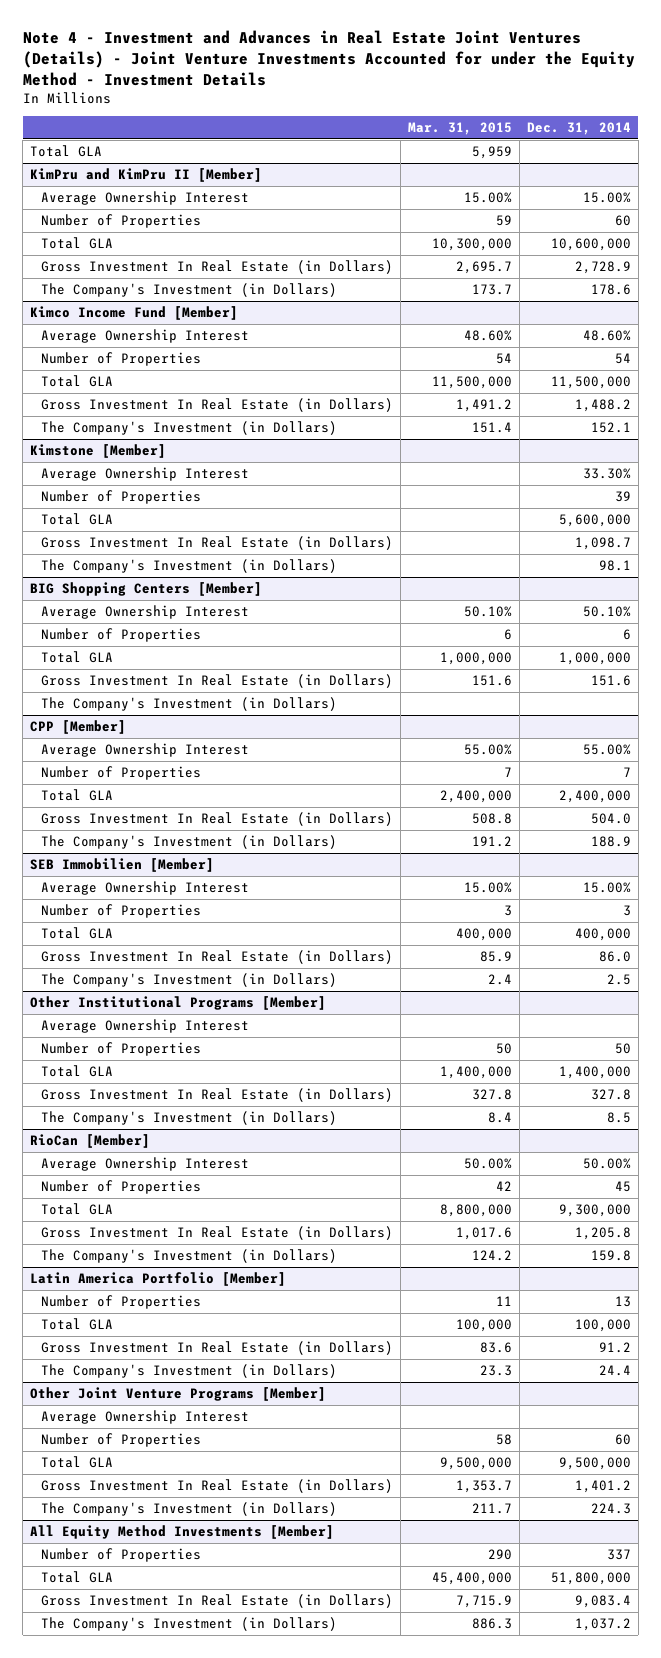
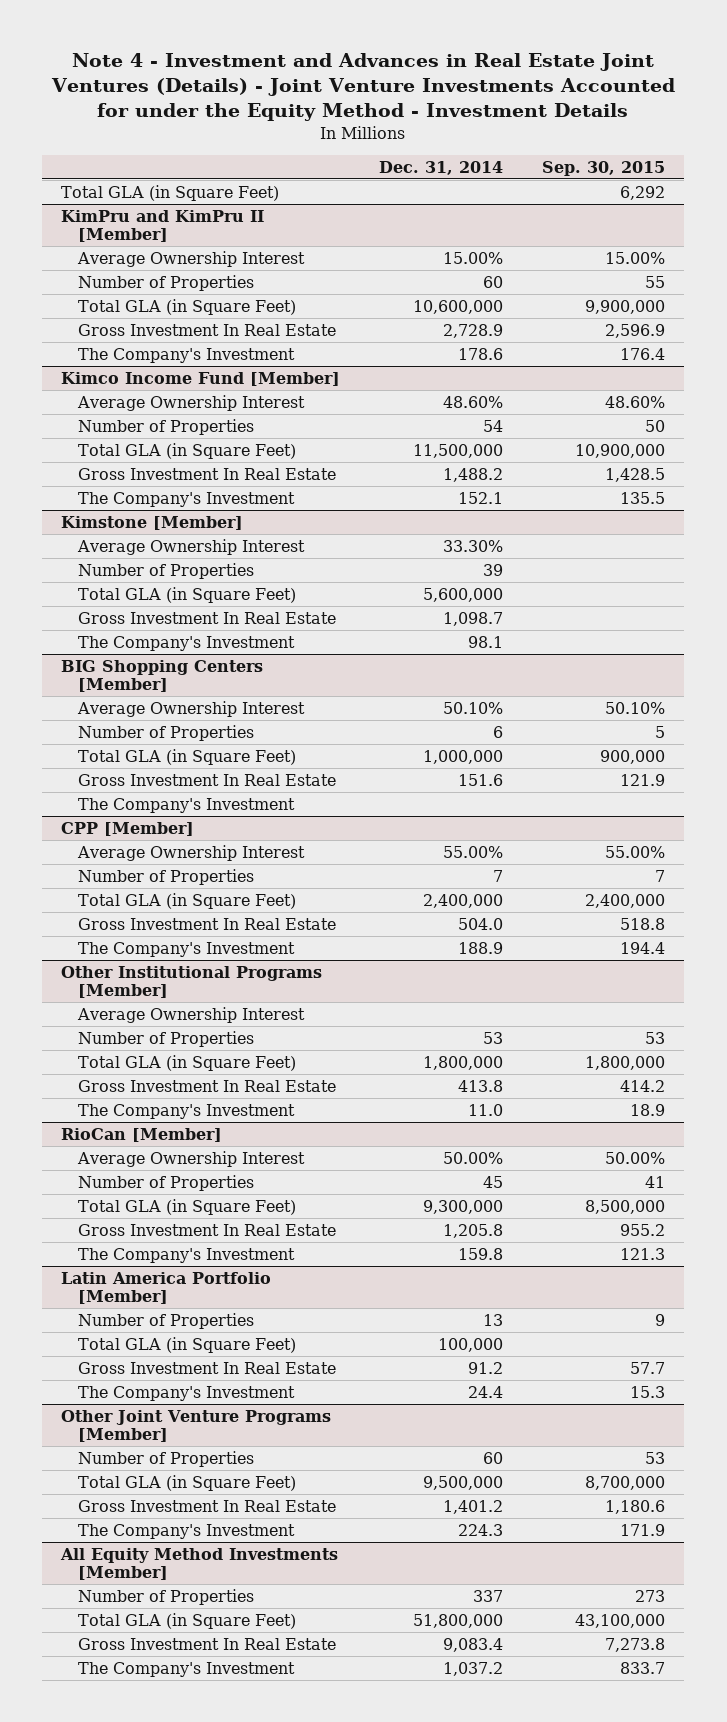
[407,122,512,136] Mar. 31, 2015 -> none
none -> [542,160,666,176] Sep. 30, 2015
[29,145,102,158] Total GLA -> [61,184,280,201] Total GLA (in Square Feet)
[41,237,114,250] Total GLA -> [77,298,296,315] Total GLA (in Square Feet)
[41,260,394,275] Gross Investment In Real Estate (in Dollars) -> [77,323,336,336] Gross Investment In Real Estate
[41,283,338,298] The Company's Investment (in Dollars) -> [77,347,295,363] The Company's Investment
[41,375,114,388] Total GLA -> [77,442,296,459] Total GLA (in Square Feet)
[41,398,394,413] Gross Investment In Real Estate (in Dollars) -> [77,467,336,480] Gross Investment In Real Estate
[41,421,338,436] The Company's Investment (in Dollars) -> [77,491,295,507] The Company's Investment
[41,513,114,526] Total GLA -> [77,586,296,603] Total GLA (in Square Feet)
[41,536,394,551] Gross Investment In Real Estate (in Dollars) -> [77,611,336,624] Gross Investment In Real Estate
[41,559,338,574] The Company's Investment (in Dollars) -> [77,635,295,651] The Company's Investment
[41,651,114,664] Total GLA -> [77,748,296,765] Total GLA (in Square Feet)
[41,674,394,689] Gross Investment In Real Estate (in Dollars) -> [77,773,336,786] Gross Investment In Real Estate
[41,697,338,712] The Company's Investment (in Dollars) -> [77,797,295,813] The Company's Investment
[29,858,214,873] SEB Immobilien [Member] -> none
[41,881,250,896] Average Ownership Interest -> none
[41,904,202,919] Number of Properties -> none
[41,927,114,940] Total GLA -> none
[41,950,394,965] Gross Investment In Real Estate (in Dollars) -> none
[41,973,338,988] The Company's Investment (in Dollars) -> none
[41,789,114,802] Total GLA -> [77,892,296,909] Total GLA (in Square Feet)
[41,812,394,827] Gross Investment In Real Estate (in Dollars) -> [77,917,336,930] Gross Investment In Real Estate
[41,835,338,850] The Company's Investment (in Dollars) -> [77,941,295,957] The Company's Investment
[614,1043,631,1055] 50 -> [483,1031,504,1044] 53
[41,1065,114,1078] Total GLA -> [77,1054,296,1071] Total GLA (in Square Feet)
[558,1066,631,1080] 1,400,000 -> [423,1055,504,1070] 1,800,000
[41,1088,394,1103] Gross Investment In Real Estate (in Dollars) -> [77,1079,336,1092] Gross Investment In Real Estate
[590,1089,631,1101] 327.8 -> [458,1079,504,1092] 413.8
[41,1111,338,1126] The Company's Investment (in Dollars) -> [77,1103,295,1119] The Company's Investment
[606,1112,631,1124] 8.5 -> [468,1103,504,1116] 11.0
[41,1203,114,1216] Total GLA -> [77,1198,296,1215] Total GLA (in Square Feet)
[41,1226,394,1241] Gross Investment In Real Estate (in Dollars) -> [77,1223,336,1236] Gross Investment In Real Estate
[41,1249,338,1264] The Company's Investment (in Dollars) -> [77,1247,295,1263] The Company's Investment
[41,1318,114,1331] Total GLA -> [77,1336,296,1353] Total GLA (in Square Feet)
[41,1341,394,1356] Gross Investment In Real Estate (in Dollars) -> [77,1361,336,1374] Gross Investment In Real Estate
[41,1364,338,1379] The Company's Investment (in Dollars) -> [77,1385,295,1401] The Company's Investment
[41,1410,250,1425] Average Ownership Interest -> none
[41,1456,114,1469] Total GLA -> [77,1474,296,1491] Total GLA (in Square Feet)
[41,1479,394,1494] Gross Investment In Real Estate (in Dollars) -> [77,1499,336,1512] Gross Investment In Real Estate
[41,1502,338,1517] The Company's Investment (in Dollars) -> [77,1523,295,1539] The Company's Investment
[41,1571,114,1584] Total GLA -> [77,1612,296,1629] Total GLA (in Square Feet)
[41,1594,394,1609] Gross Investment In Real Estate (in Dollars) -> [77,1637,336,1650] Gross Investment In Real Estate
[41,1617,338,1632] The Company's Investment (in Dollars) -> [77,1661,295,1677] The Company's Investment

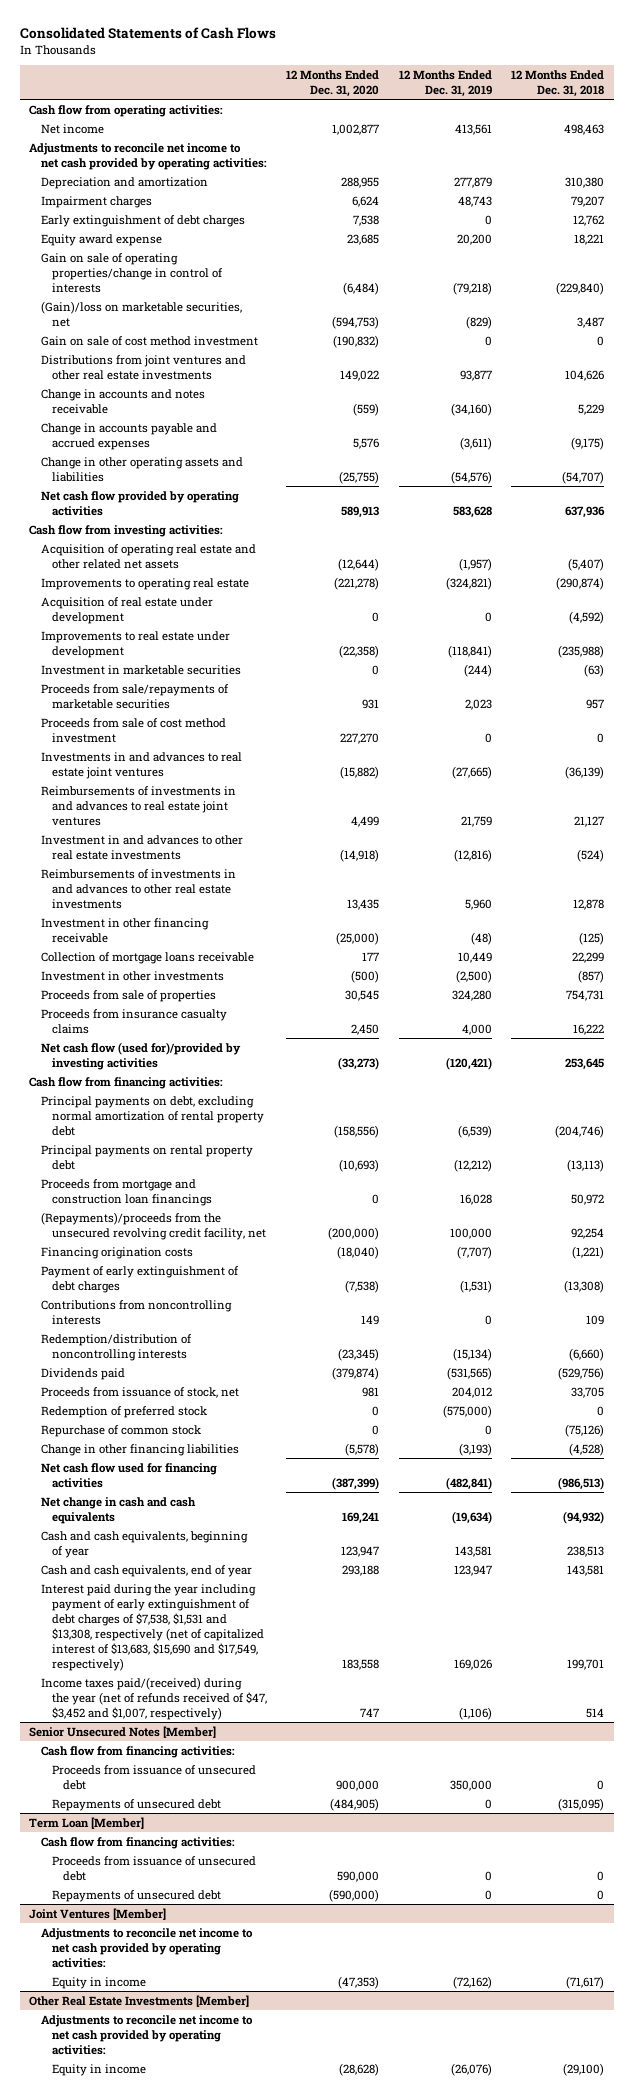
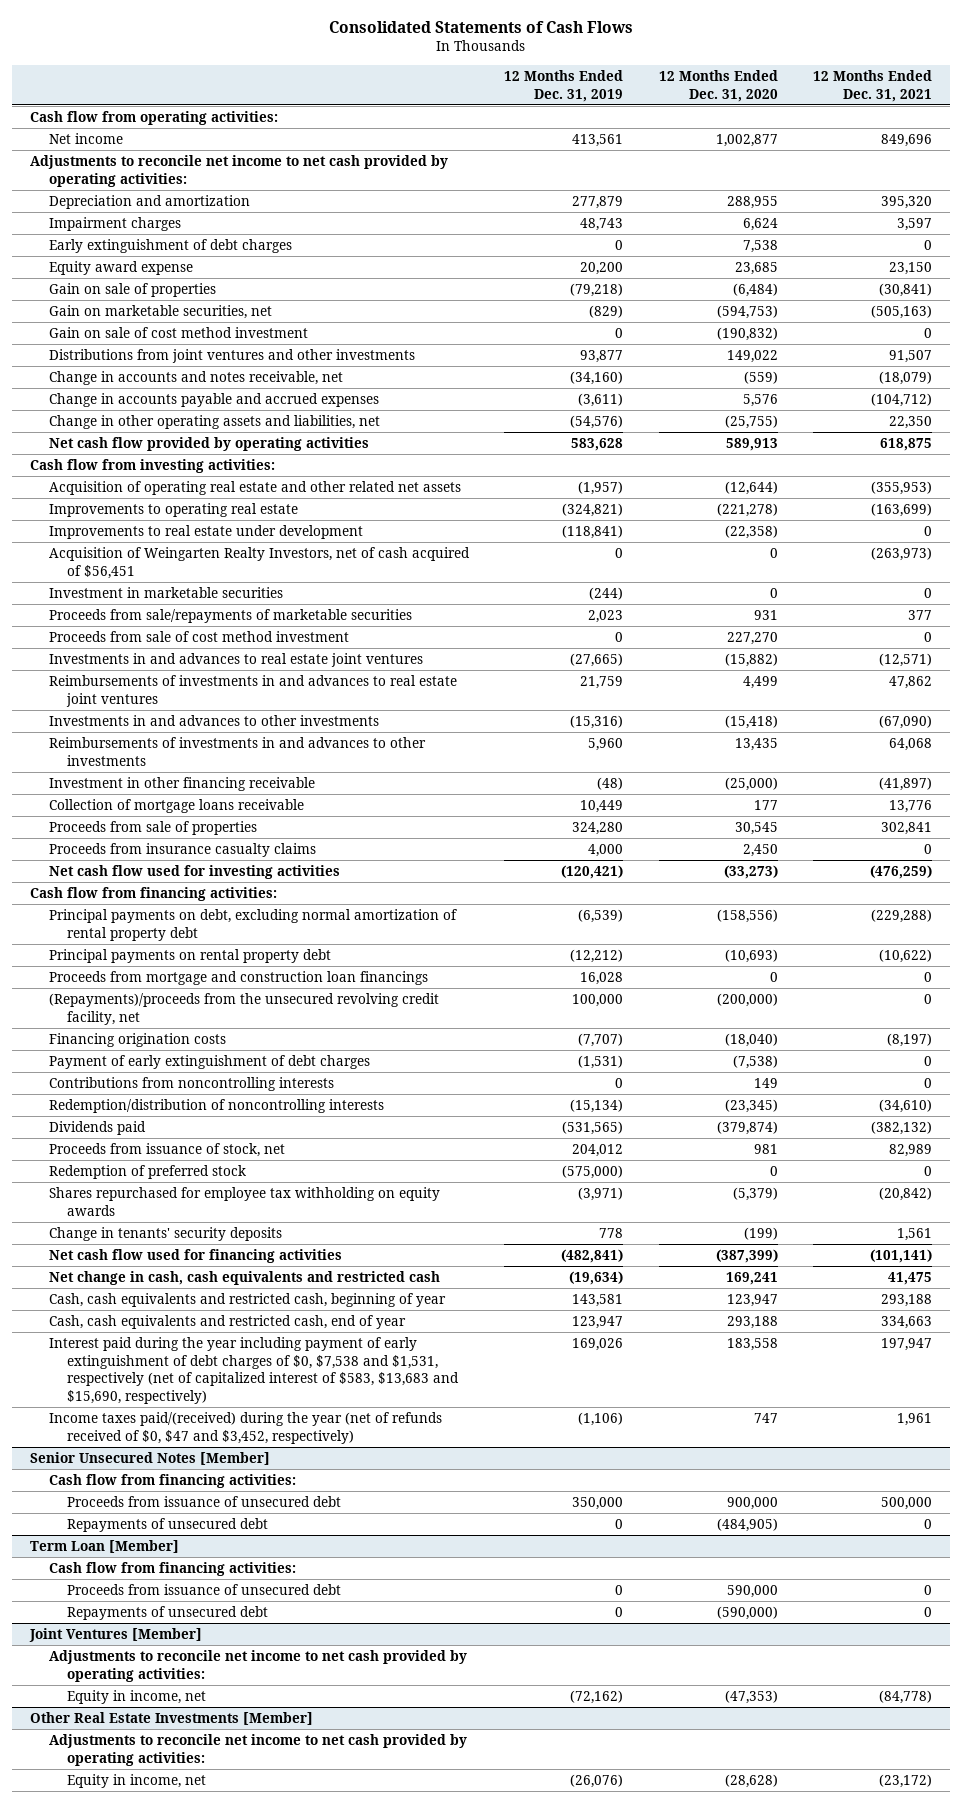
[511,70,605,98] 12 Months Ended Dec. 31, 2018 -> none
none -> [813,70,933,102] 12 Months Ended Dec. 31, 2021
[40,252,224,293] Gain on sale of operating properties/change in control of interests -> [48,282,216,297] Gain on sale of properties
[40,300,242,327] (Gain)/loss on marketable securities, net -> [48,304,272,319] Gain on marketable securities, net
[40,354,246,380] Distributions from joint ventures and other real estate investments -> [48,348,415,363] Distributions from joint ventures and other investments
[40,388,205,414] Change in accounts and notes receivable -> [48,370,343,385] Change in accounts and notes receivable, net
[40,456,243,482] Change in other operating assets and liabilities -> [48,414,380,429] Change in other operating assets and liabilities, net
[40,596,213,624] Acquisition of real estate under development -> none
none -> [48,546,470,579] Acquisition of Weingarten Realty Investors, net of cash acquired of $56,451
[40,834,243,860] Investment in and advances to other real estate investments -> [48,714,379,726] Investments in and advances to other investments
[340,848,380,862] (14,918) -> [724,714,778,729] (15,418)
[453,848,492,862] (12,816) -> [570,714,624,729] (15,316)
[40,868,236,909] Reimbursements of investments in and advances to other real estate investments -> [48,736,426,766] Reimbursements of investments in and advances to other investments
[40,970,224,981] Investment in other investments -> none
[40,1041,241,1070] Net cash flow (used for)/provided by investing activities -> [48,864,340,879] Net cash flow used for investing activities
[40,1424,201,1437] Repurchase of common stock -> none
[40,1443,239,1456] Change in other financing liabilities -> none
none -> [48,1186,440,1216] Shares repurchased for employee tax withholding on equity awards
none -> [48,1226,282,1241] Change in tenants' security deposits
[40,1496,196,1524] Net change in cash and cash equivalents -> [48,1270,440,1285] Net change in cash, cash equivalents and restricted cash
[40,1530,248,1558] Cash and cash equivalents, beginning of year -> [48,1292,446,1307] Cash, cash equivalents and restricted cash, beginning of year
[40,1564,252,1577] Cash and cash equivalents, end of year -> [48,1314,406,1329] Cash, cash equivalents and restricted cash, end of year
[40,1583,265,1671] Interest paid during the year including payment of early extinguishment of debt charges of $7,538, $1,531 and $13,308, respectively (net of capitalized interest of $13,683, $15,690 and $17,549, respectively) -> [48,1336,460,1404] Interest paid during the year including payment of early extinguishment of debt charges of $0, $7,538 and $1,531, respectively (net of capitalized interest of $583, $13,683 and $15,690, respectively)
[40,1676,268,1720] Income taxes paid/(received) during the year (net of refunds received of $47, $3,452 and $1,007, respectively) -> [48,1411,442,1444] Income taxes paid/(received) during the year (net of refunds received of $0, $47 and $3,452, respectively)
[52,1976,147,1989] Equity in income -> [67,1689,207,1704] Equity in income, net
[52,2063,147,2076] Equity in income -> [67,1773,207,1788] Equity in income, net

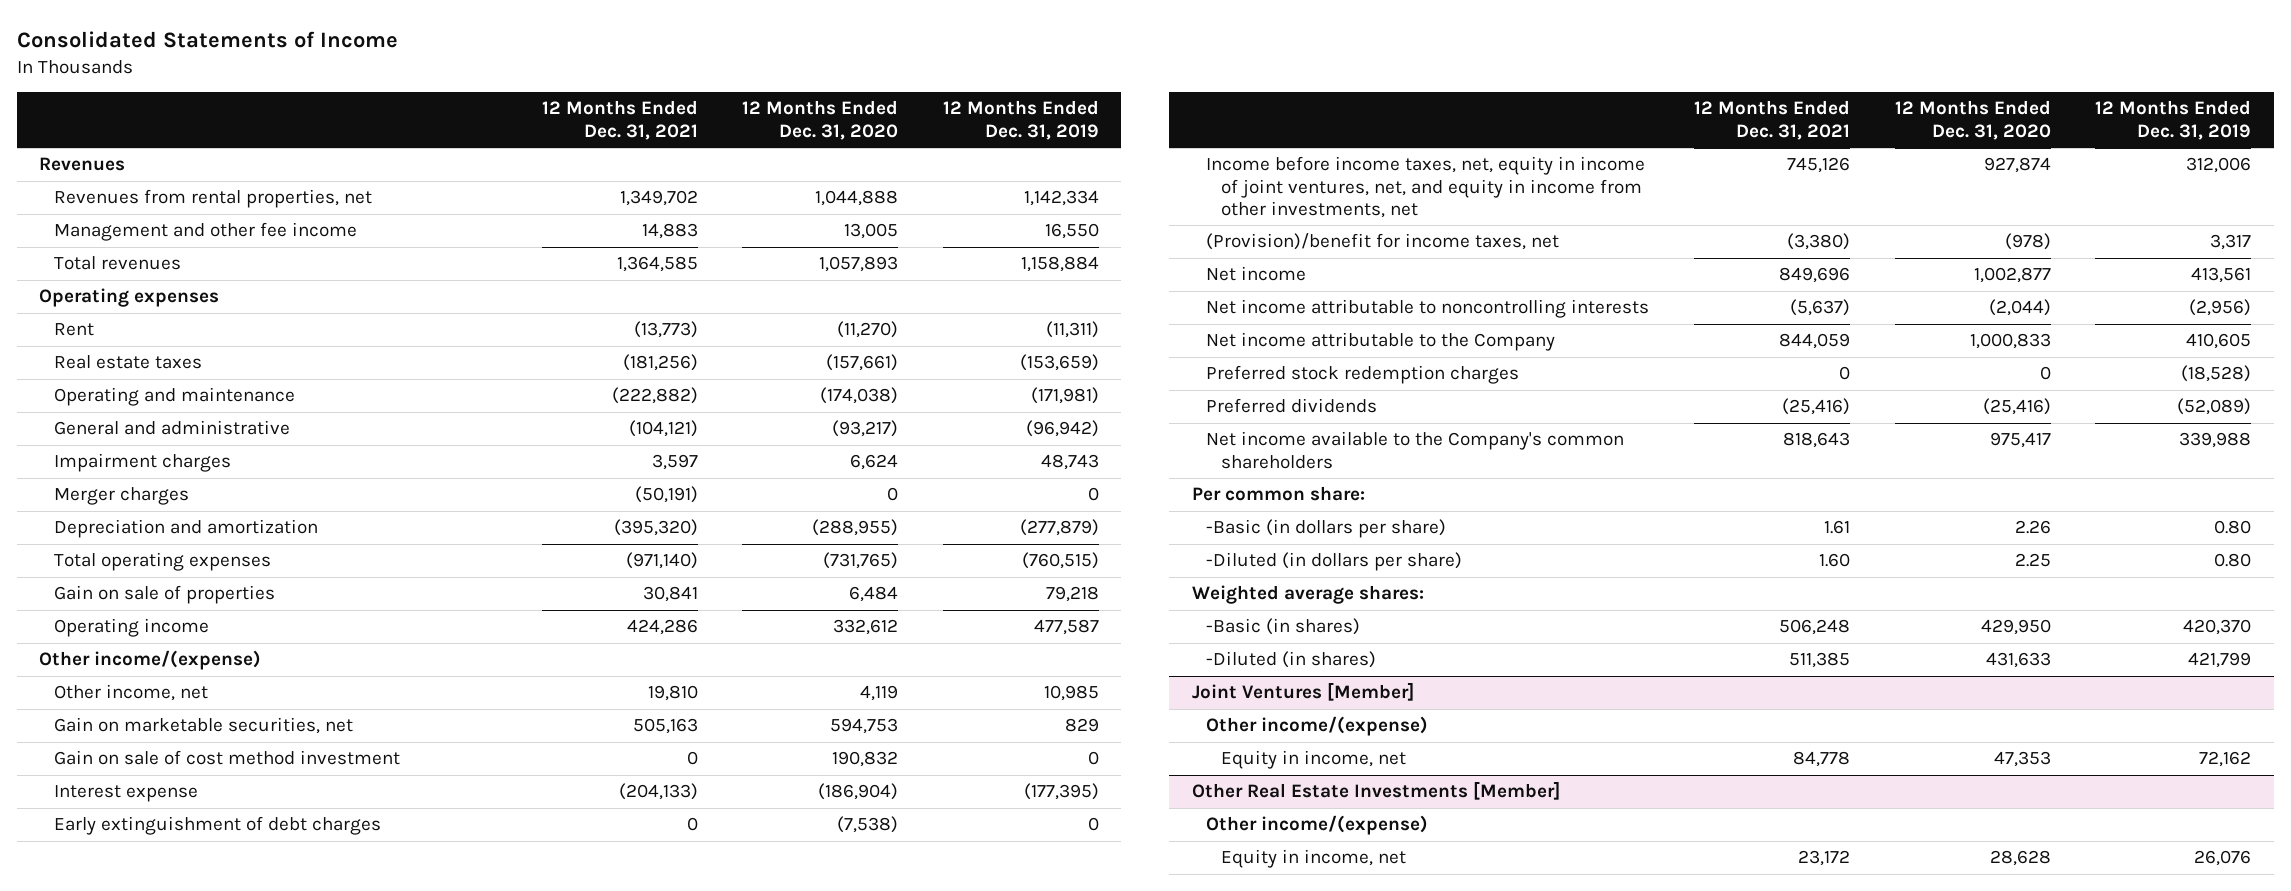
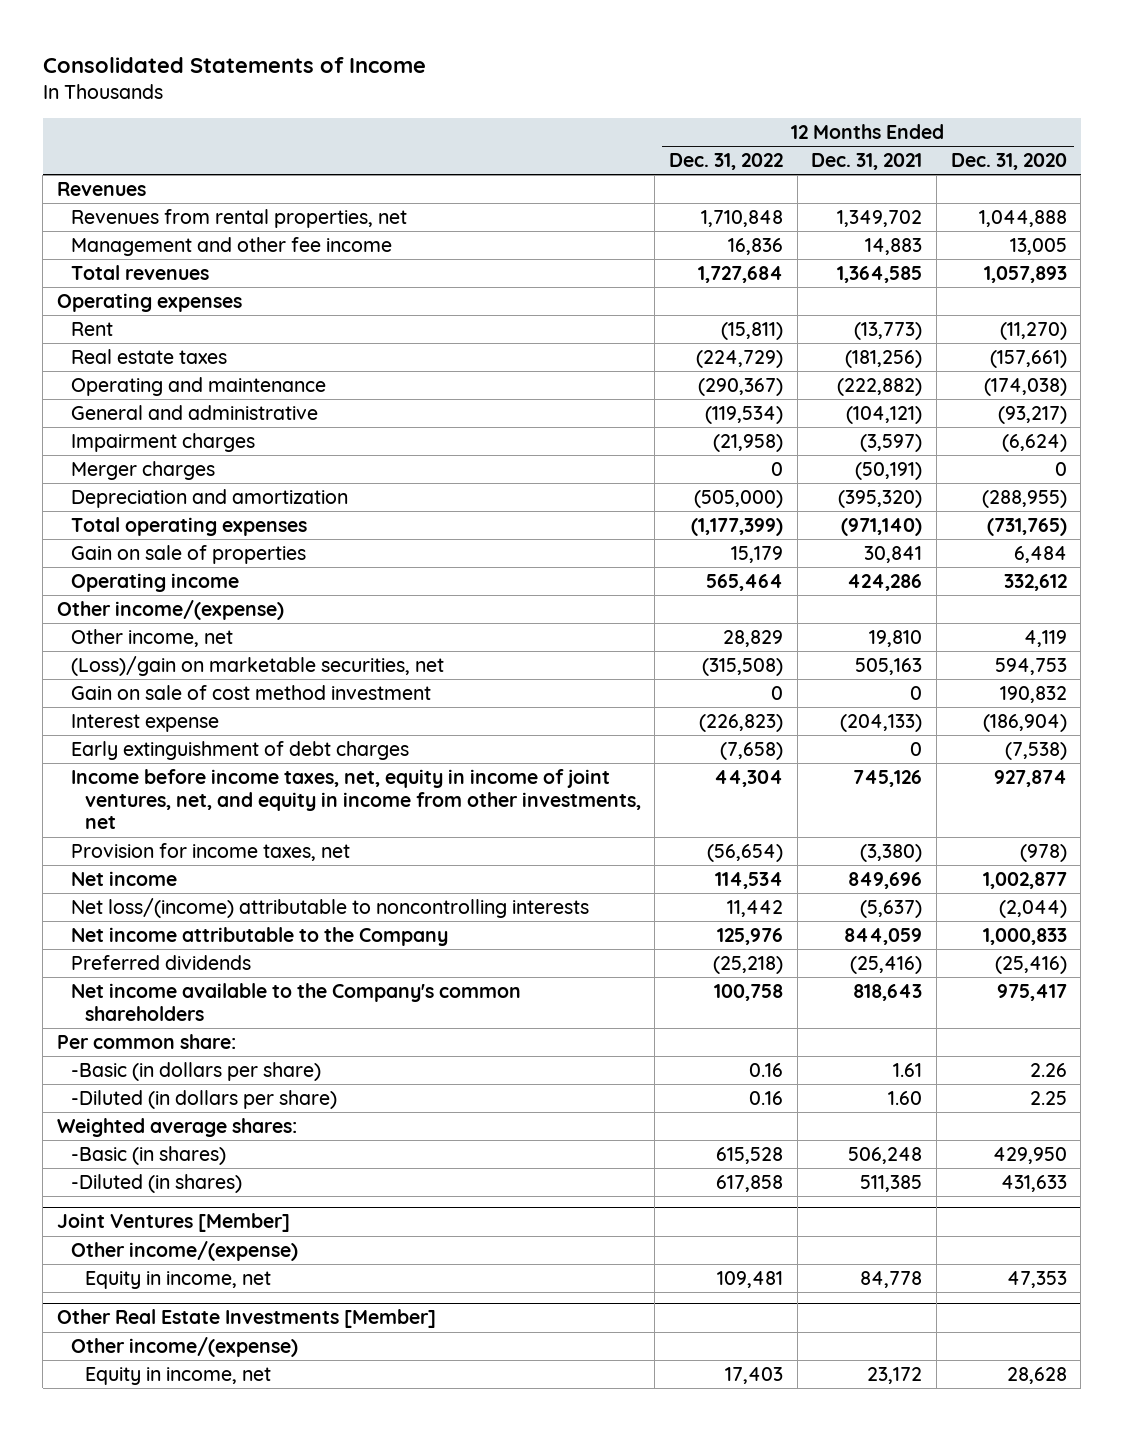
[942,100,1099,140] 12 Months Ended Dec. 31, 2019 -> none
none -> [668,153,783,171] Dec. 31, 2022
[651,454,698,471] 3,597 -> [860,433,923,452] (3,597)
[850,454,899,471] 6,624 -> [1001,433,1067,452] (6,624)
[54,717,354,735] Gain on marketable securities, net -> [70,655,444,676] (Loss)/gain on marketable securities, net
[1206,233,1560,251] (Provision)/benefit for income taxes, net -> [70,842,350,861] Provision for income taxes, net
[1206,299,1650,319] Net income attributable to noncontrolling interests -> [70,897,589,918] Net loss/(income) attributable to noncontrolling interests
[1206,365,1520,385] Preferred stock redemption charges -> none

